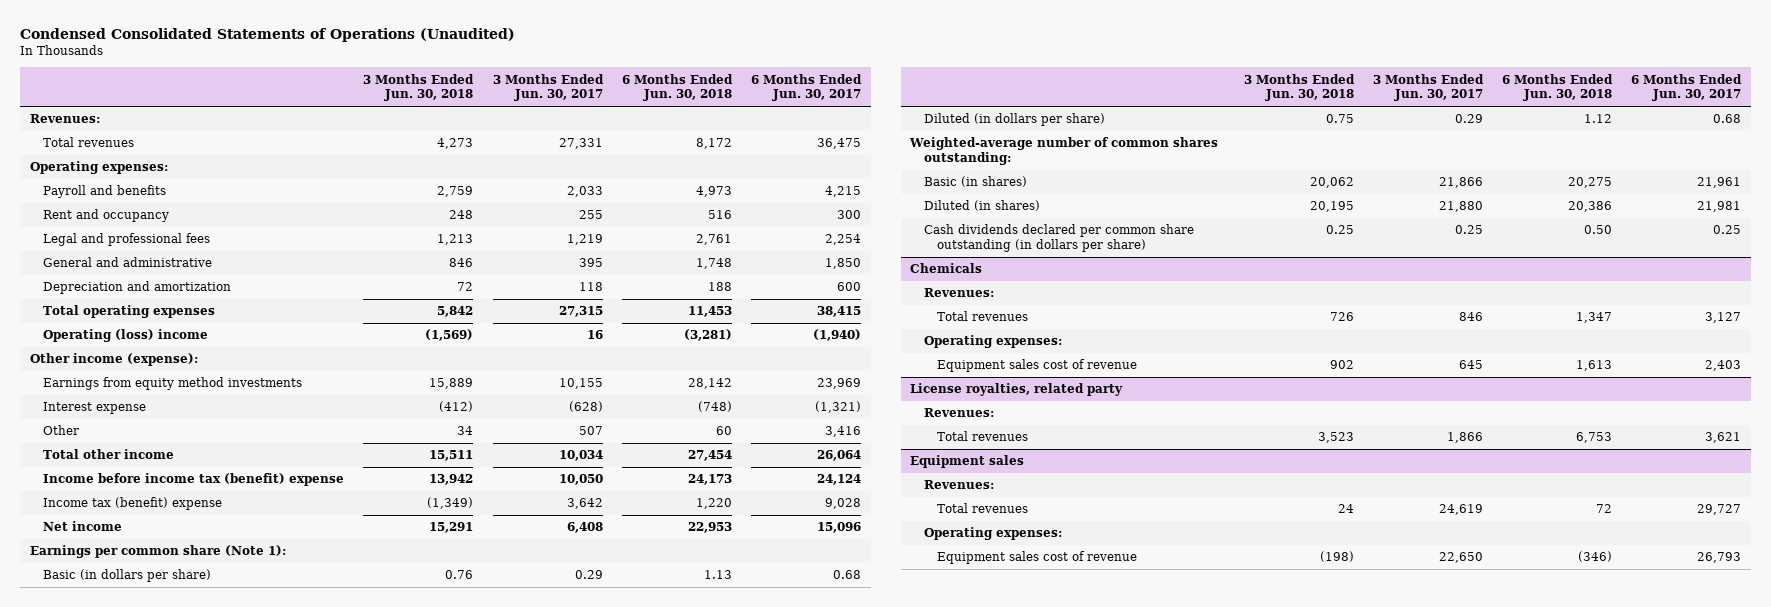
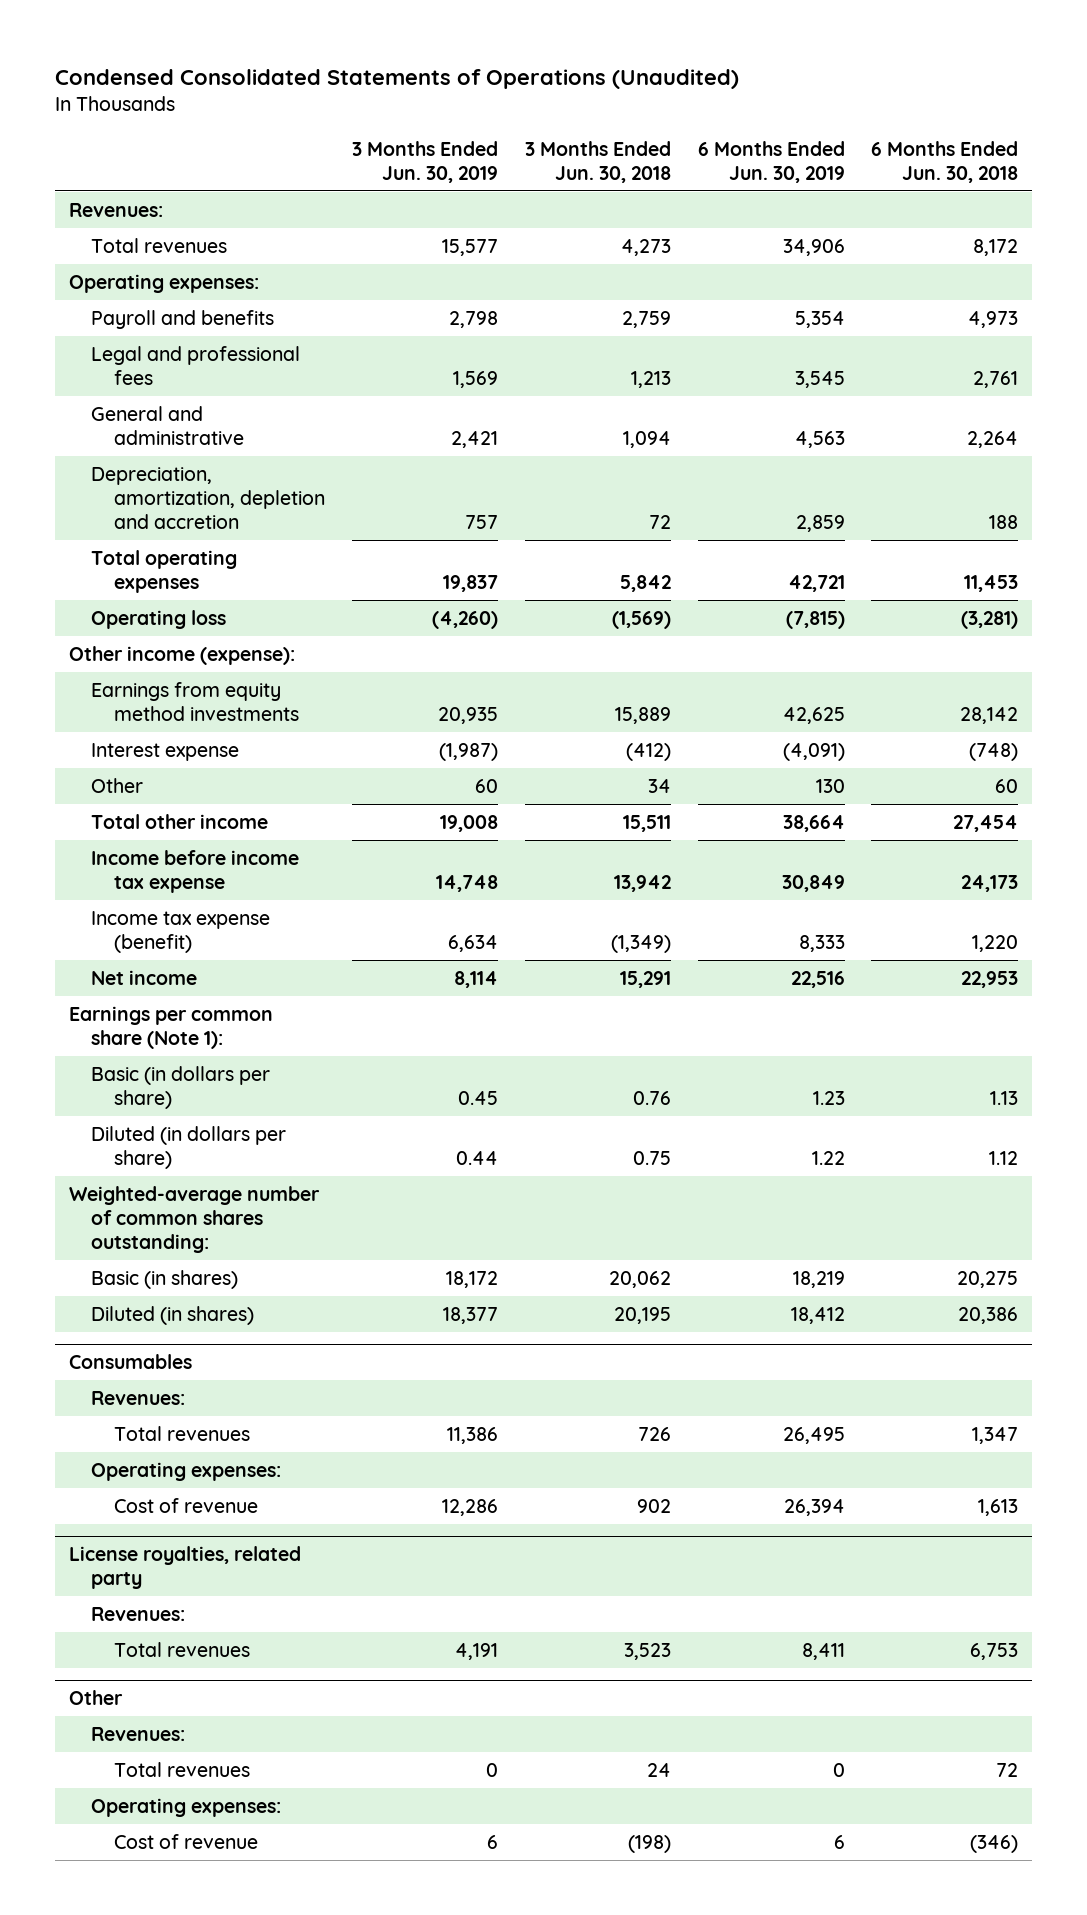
[492,73,604,102] 3 Months Ended Jun. 30, 2017 -> none
[751,73,863,102] 6 Months Ended Jun. 30, 2017 -> none
none -> [351,140,498,183] 3 Months Ended Jun. 30, 2019
none -> [697,140,845,183] 6 Months Ended Jun. 30, 2019
[43,209,170,223] Rent and occupancy -> none
[449,258,474,268] 846 -> [622,431,671,449] 1,094
[695,258,732,270] 1,748 -> [967,431,1019,449] 2,264
[43,281,232,295] Depreciation and amortization -> [91,466,326,530] Depreciation, amortization, depletion and accretion
[43,329,209,343] Operating (loss) income -> [91,609,227,629] Operating loss
[43,473,345,487] Income before income tax (benefit) expense -> [91,849,300,894] Income before income tax expense
[43,497,223,511] Income tax (benefit) expense -> [91,910,271,954] Income tax expense (benefit)
[923,224,1194,253] Cash dividends declared per common share outstanding (in dollars per share) -> none
[910,263,983,274] Chemicals -> none
none -> [68,1353,192,1369] Consumables
[936,359,1137,373] Equipment sales cost of revenue -> [114,1497,259,1513] Cost of revenue
[910,455,1025,469] Equipment sales -> none
none -> [68,1689,123,1705] Other
[936,551,1137,565] Equipment sales cost of revenue -> [114,1833,259,1849] Cost of revenue

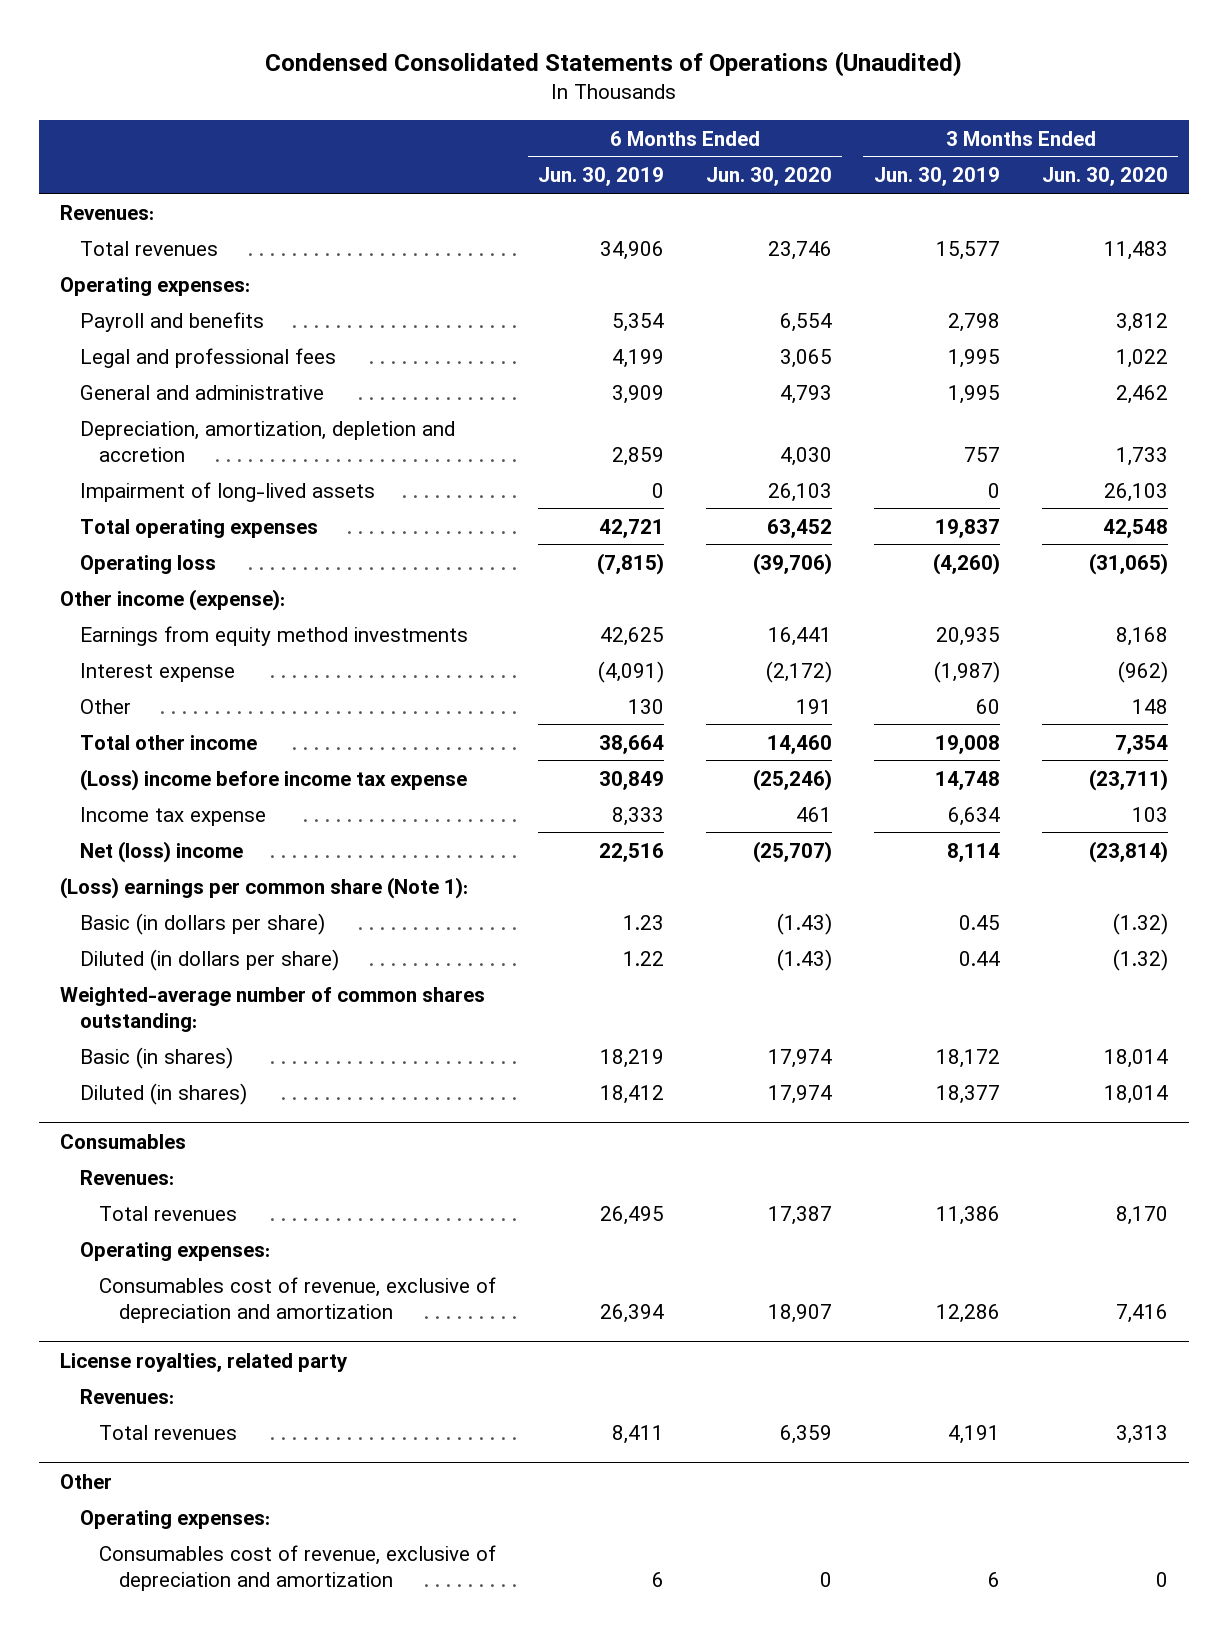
[524,140,671,183] 3 Months Ended Jun. 30, 2018 -> none
[871,140,1019,183] 6 Months Ended Jun. 30, 2018 -> none
none -> [705,167,832,187] Jun. 30, 2020
none -> [1041,167,1168,187] Jun. 30, 2020
[452,371,498,389] 1,569 -> [947,348,1000,368] 1,995
[794,371,845,389] 3,545 -> [612,348,665,368] 4,199
[450,431,498,449] 2,421 -> [947,384,1000,404] 1,995
[794,431,845,449] 4,563 -> [612,384,665,404] 3,909
none -> [79,481,375,502] Impairment of long-lived assets
[91,849,300,894] Income before income tax expense -> [79,768,467,791] (Loss) income before income tax expense
[91,910,271,954] Income tax expense (benefit) -> [79,806,266,826] Income tax expense
[91,969,198,985] Net income -> [79,840,243,863] Net (loss) income
[68,1005,273,1050] Earnings per common share (Note 1): -> [60,876,469,899] (Loss) earnings per common share (Note 1):
[114,1497,259,1513] Cost of revenue -> [99,1276,497,1323] Consumables cost of revenue, exclusive of depreciation and amortization
[91,1726,186,1741] Revenues: -> none
[114,1761,251,1777] Total revenues -> none
[114,1833,259,1849] Cost of revenue -> [99,1544,497,1591] Consumables cost of revenue, exclusive of depreciation and amortization

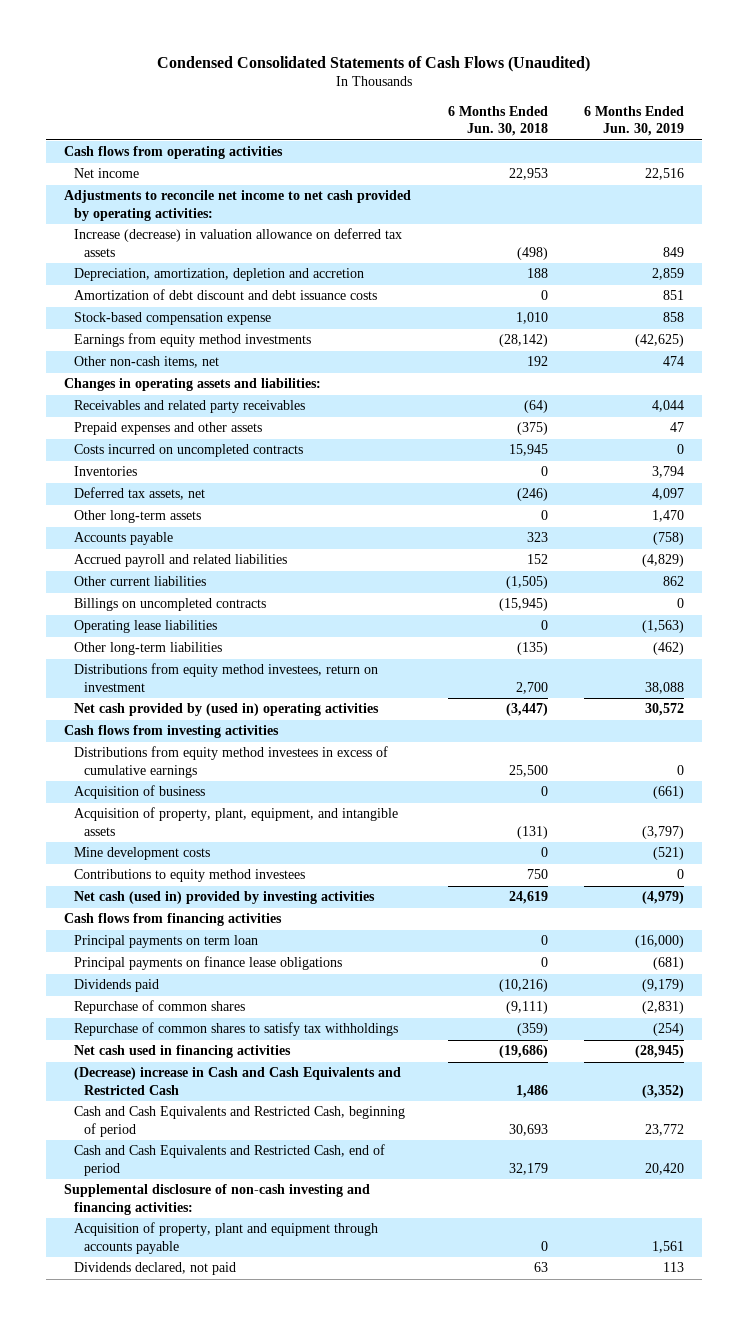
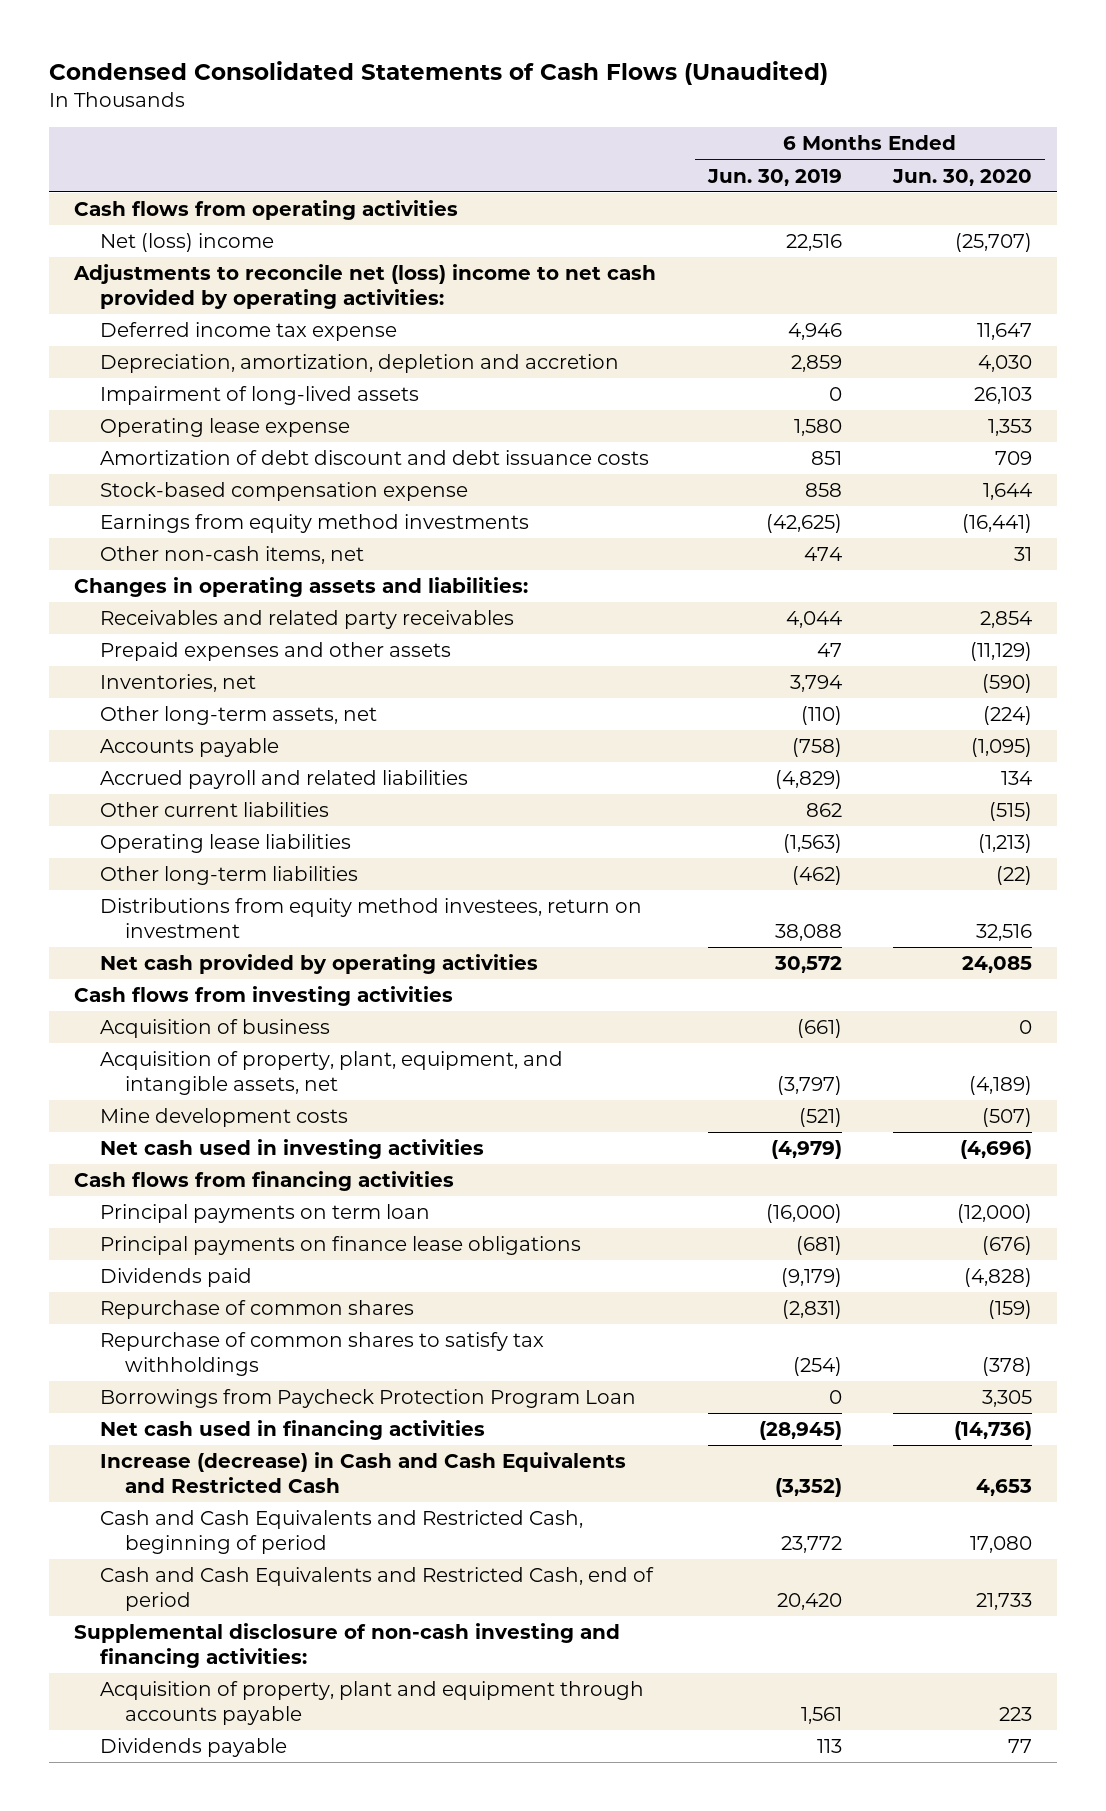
[447,105,548,137] 6 Months Ended Jun. 30, 2018 -> none
none -> [891,168,1032,186] Jun. 30, 2020
[74,228,403,257] Increase (decrease) in valuation allowance on deferred tax assets -> none
[74,168,140,179] Net income -> [99,233,274,253] Net (loss) income
[64,190,412,221] Adjustments to reconcile net income to net cash provided by operating activities: -> [73,264,657,309] Adjustments to reconcile net (loss) income to net cash provided by operating activities:
none -> [99,322,397,342] Deferred income tax expense
none -> [99,386,419,406] Impairment of long-lived assets
none -> [99,418,350,438] Operating lease expense
[74,444,304,458] Costs incurred on uncompleted contracts -> none
[74,487,206,501] Deferred tax assets, net -> none
[74,466,138,477] Inventories -> [99,674,256,693] Inventories, net
[74,510,202,524] Other long-term assets -> [99,706,377,726] Other long-term assets, net
[651,510,684,523] 1,470 -> [800,706,842,726] (110)
[74,598,267,612] Billings on uncompleted contracts -> none
[74,703,380,717] Net cash provided by (used in) operating activities -> [99,954,538,975] Net cash provided by operating activities
[74,746,389,778] Distributions from equity method investees in excess of cumulative earnings -> none
[74,807,399,836] Acquisition of property, plant, equipment, and intangible assets -> [99,1051,563,1095] Acquisition of property, plant, equipment, and intangible assets, net
[74,869,306,883] Contributions to equity method investees -> none
[74,891,376,905] Net cash (used in) provided by investing activities -> [99,1139,484,1160] Net cash used in investing activities
none -> [99,1389,636,1409] Borrowings from Paycheck Protection Program Loan
[74,1067,402,1095] (Decrease) increase in Cash and Cash Equivalents and Restricted Cash -> [99,1452,626,1493] Increase (decrease) in Cash and Cash Equivalents and Restricted Cash
[74,1262,237,1276] Dividends declared, not paid -> [99,1738,287,1758] Dividends payable

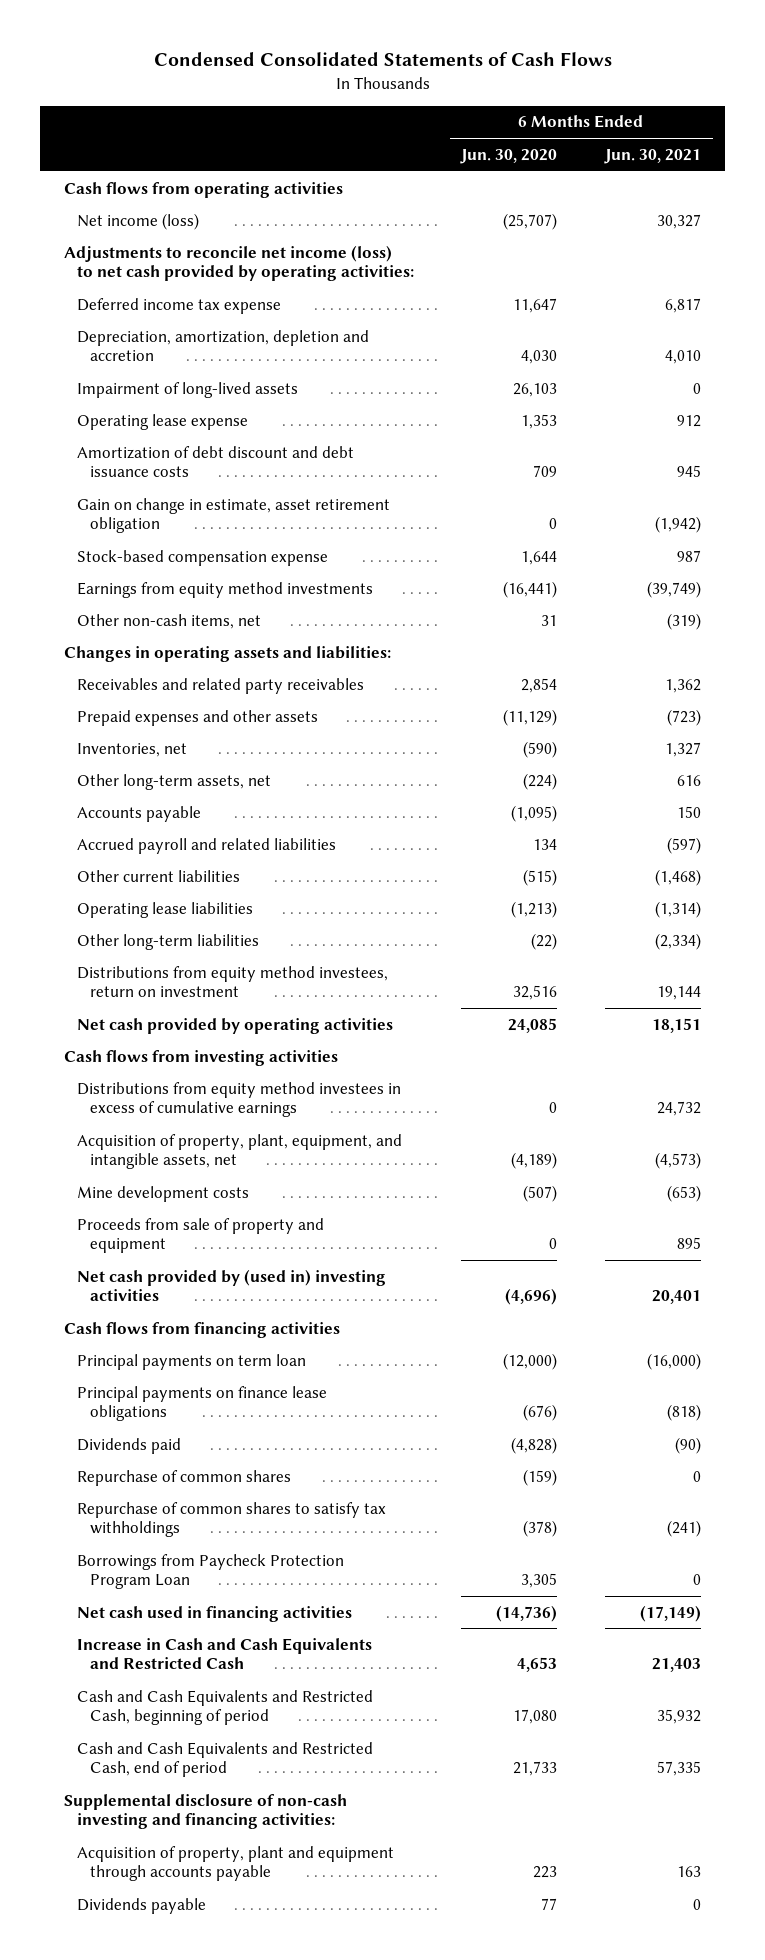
[48,60,828,85] Condensed Consolidated Statements of Cash Flows (Unaudited) -> [153,52,612,67] Condensed Consolidated Statements of Cash Flows
[706,168,842,186] Jun. 30, 2019 -> none
none -> [604,148,702,164] Jun. 30, 2021
[99,233,274,253] Net (loss) income -> [76,212,199,230] Net income (loss)
[73,264,657,309] Adjustments to reconcile net (loss) income to net cash provided by operating activities: -> [63,244,414,282] Adjustments to reconcile net income (loss) to net cash provided by operating activities:
none -> [76,497,390,534] Gain on change in estimate, asset retirement obligation
[99,1019,330,1039] Acquisition of business -> none
none -> [76,1081,401,1118] Distributions from equity method investees in excess of cumulative earnings
none -> [76,1217,324,1254] Proceeds from sale of property and equipment
[99,1139,484,1160] Net cash used in investing activities -> [76,1268,386,1302] Net cash provided by (used in) investing activities
[99,1452,626,1493] Increase (decrease) in Cash and Cash Equivalents and Restricted Cash -> [76,1637,372,1670] Increase in Cash and Cash Equivalents and Restricted Cash

